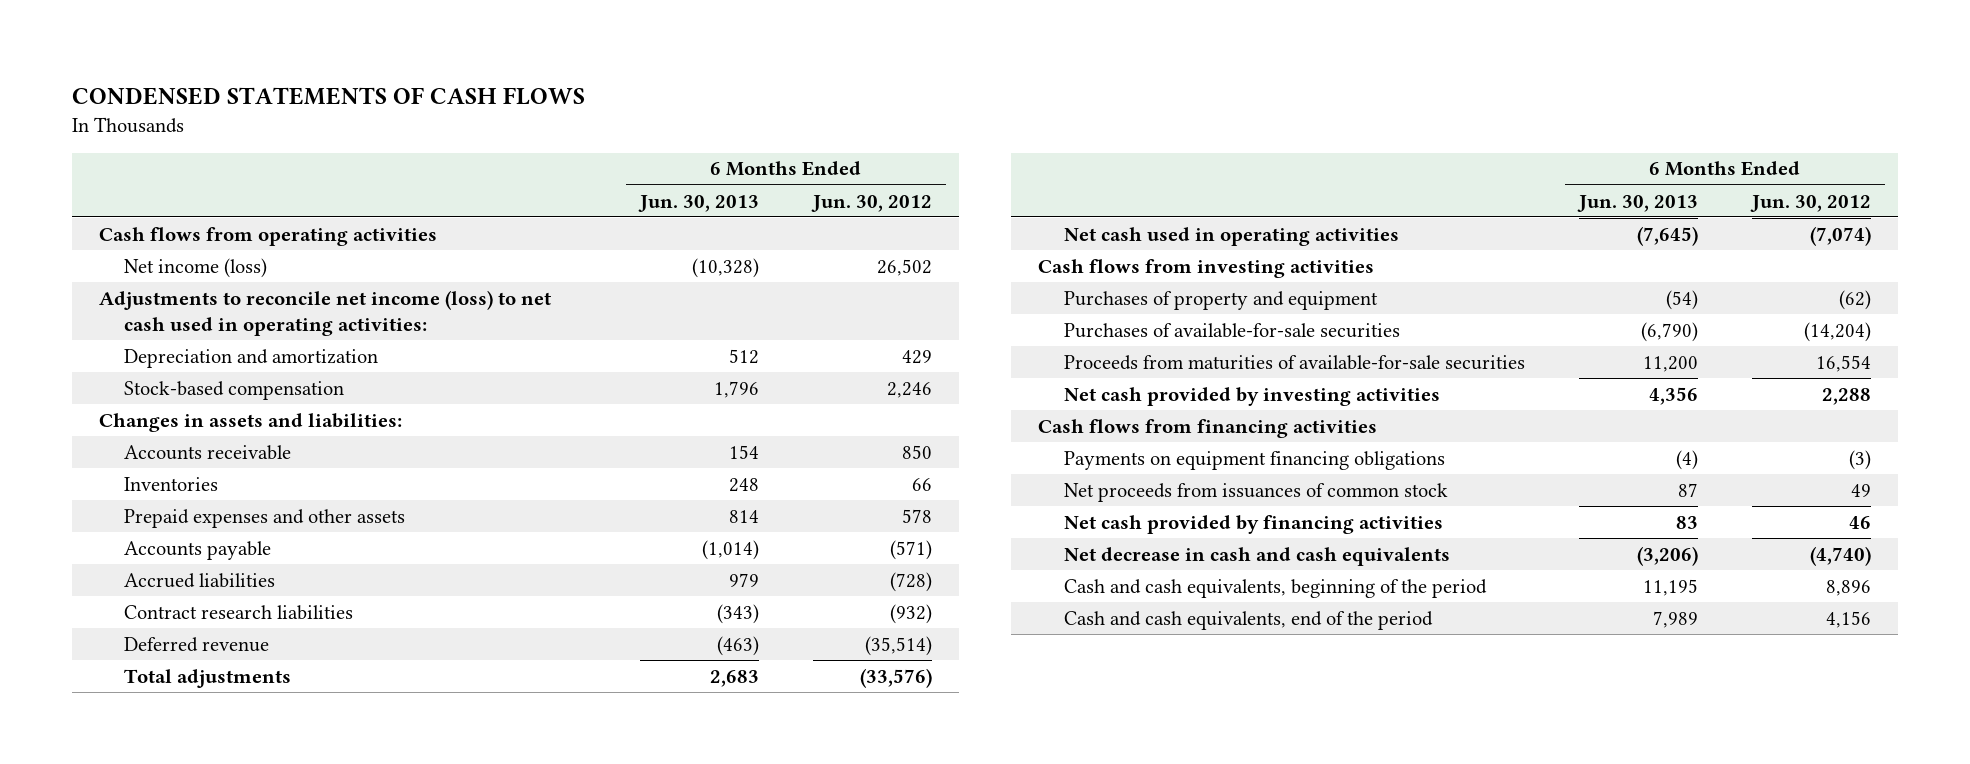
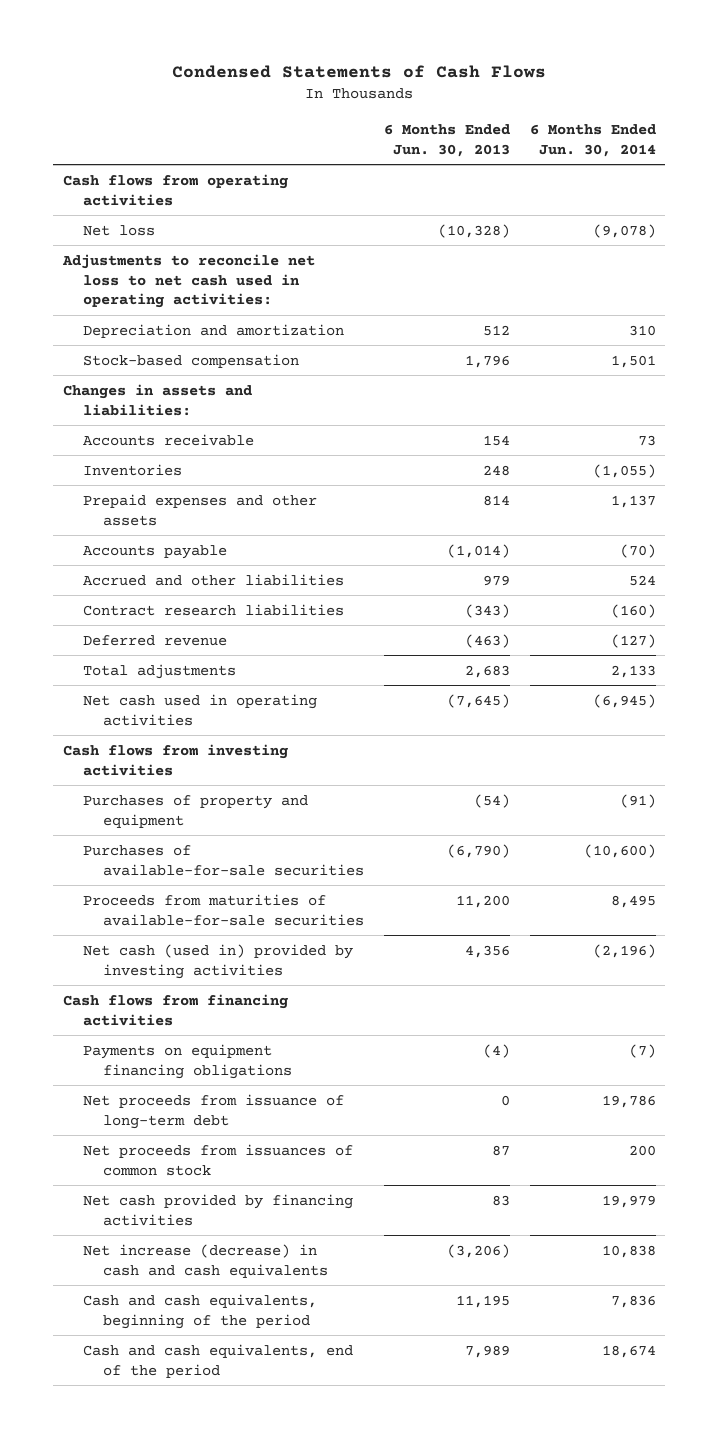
[71,87,585,106] CONDENSED STATEMENTS OF CASH FLOWS -> [172,65,547,79] Condensed Statements of Cash Flows
[811,194,933,212] Jun. 30, 2012 -> none
none -> [529,123,656,157] 6 Months Ended Jun. 30, 2014
[124,257,268,278] Net income (loss) -> [82,224,155,236] Net loss
[99,289,552,336] Adjustments to reconcile net income (loss) to net cash used in operating activities: -> [61,253,315,309] Adjustments to reconcile net loss to net cash used in operating activities:
[124,572,276,588] Accrued liabilities -> [82,573,344,586] Accrued and other liabilities
[1063,386,1440,406] Net cash provided by investing activities -> [82,943,353,979] Net cash (used in) provided by investing activities
none -> [82,1093,344,1129] Net proceeds from issuance of long-term debt
[1063,546,1450,566] Net decrease in cash and cash equivalents -> [82,1243,329,1278] Net increase (decrease) in cash and cash equivalents

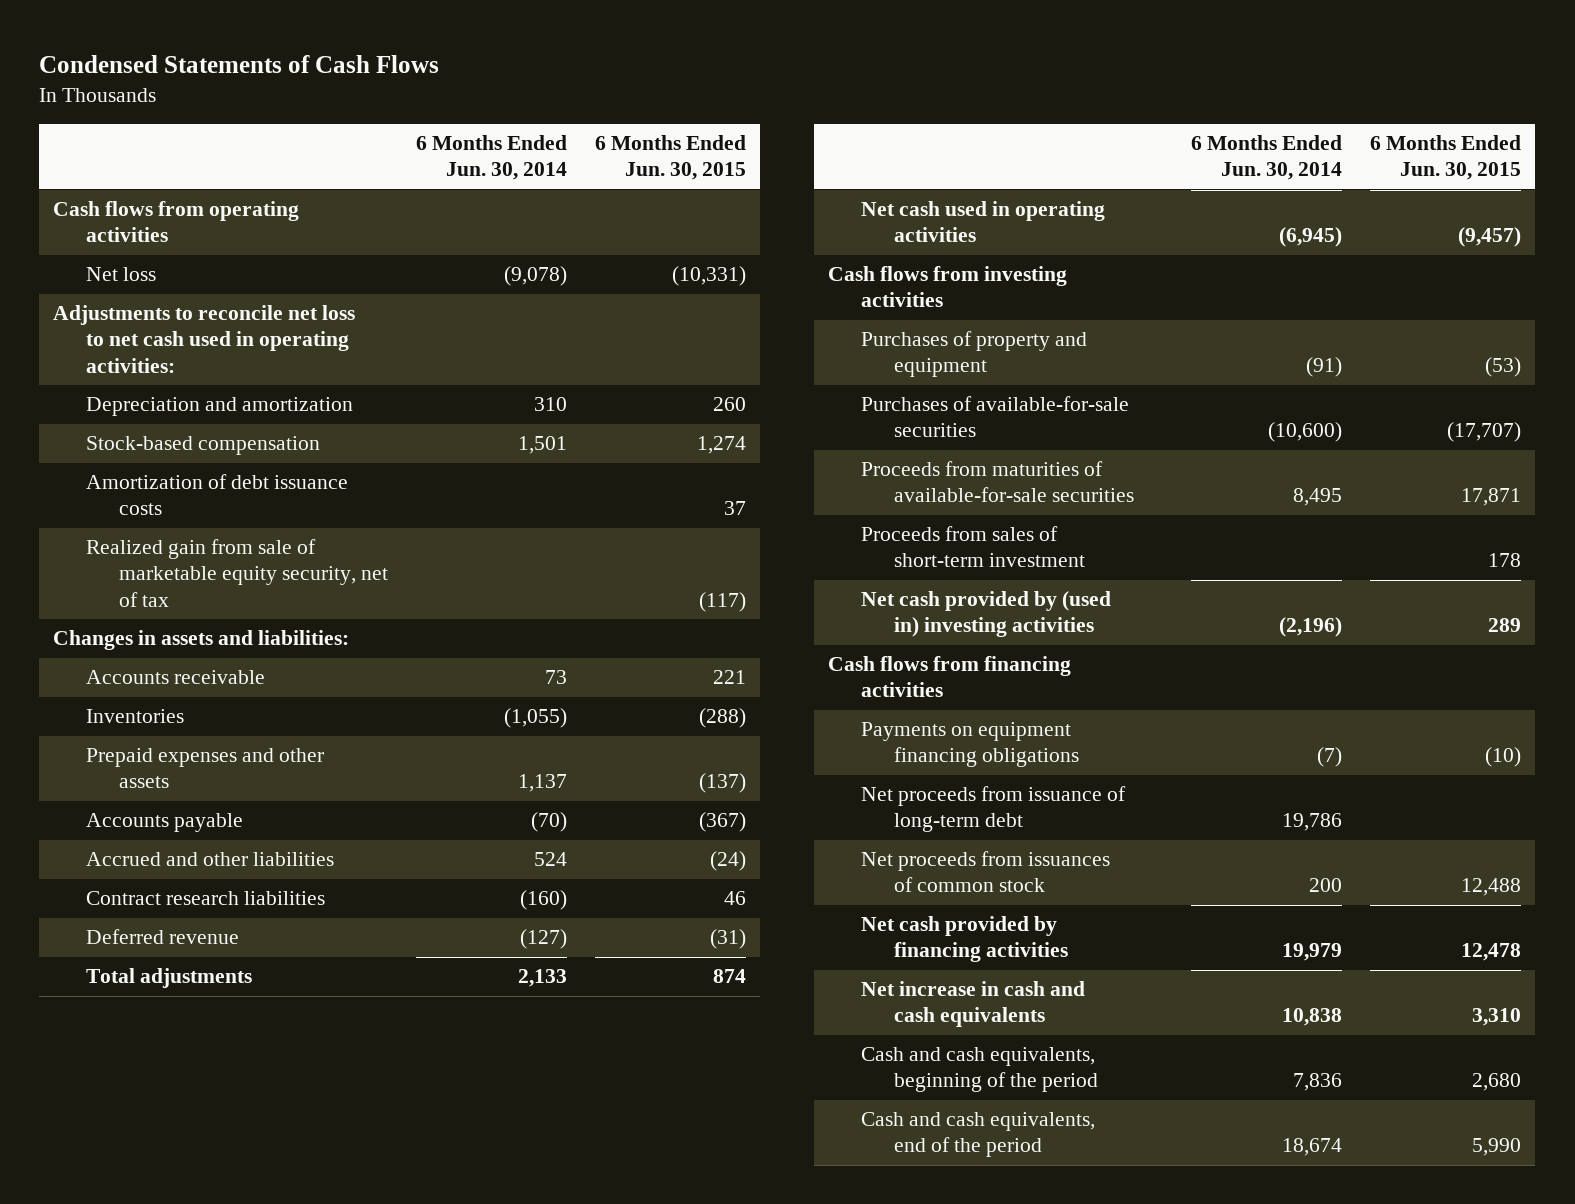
[383,123,510,157] 6 Months Ended Jun. 30, 2013 -> none
none -> [595,135,747,181] 6 Months Ended Jun. 30, 2015
none -> [86,474,349,516] Amortization of debt issuance costs
none -> [86,539,389,607] Realized gain from sale of marketable equity security, net of tax
none -> [861,526,1086,568] Proceeds from sales of short-term investment
[82,943,353,979] Net cash (used in) provided by investing activities -> [861,591,1112,638] Net cash provided by (used in) investing activities
[82,1243,329,1278] Net increase (decrease) in cash and cash equivalents -> [861,981,1086,1028] Net increase in cash and cash equivalents

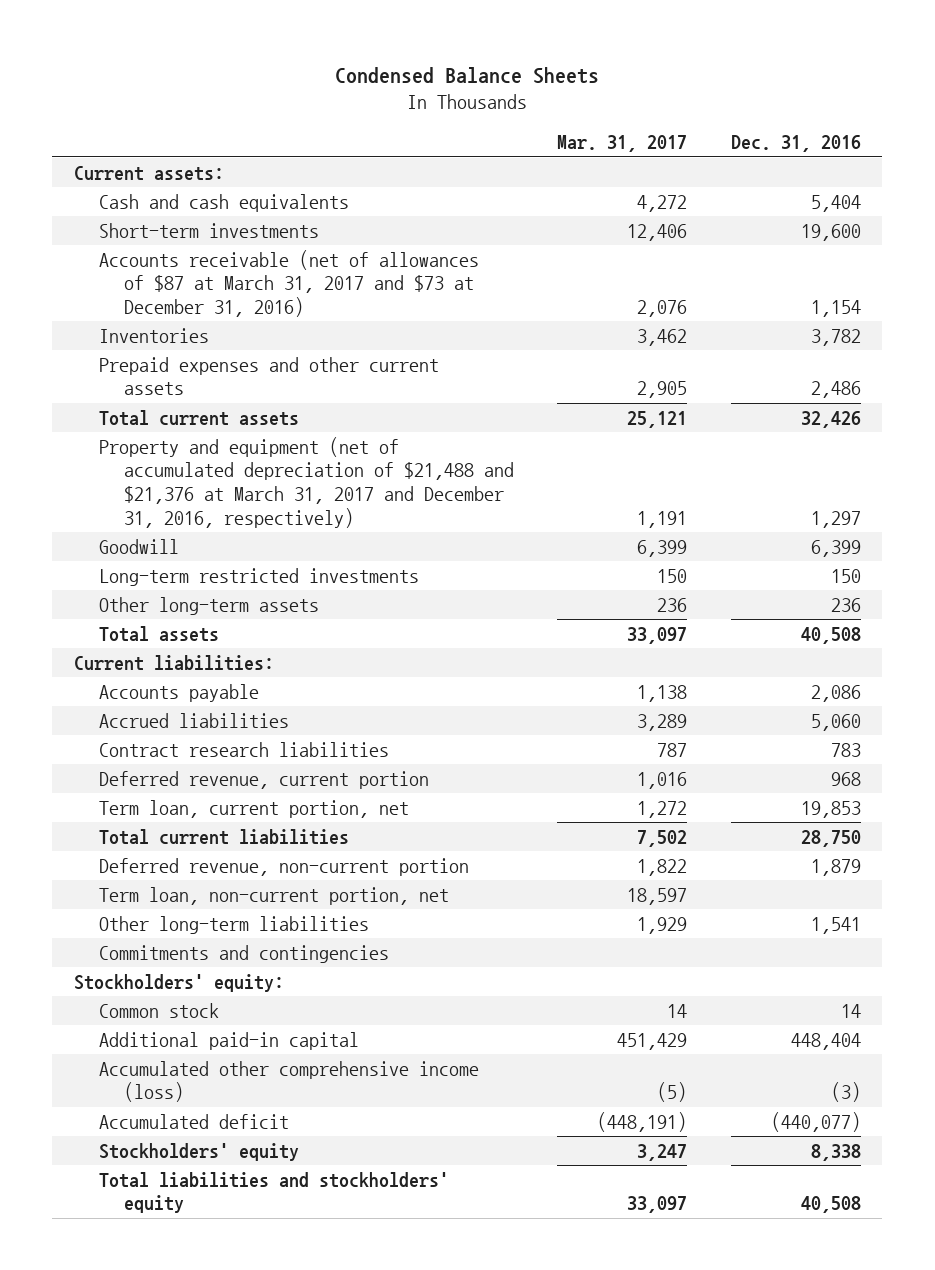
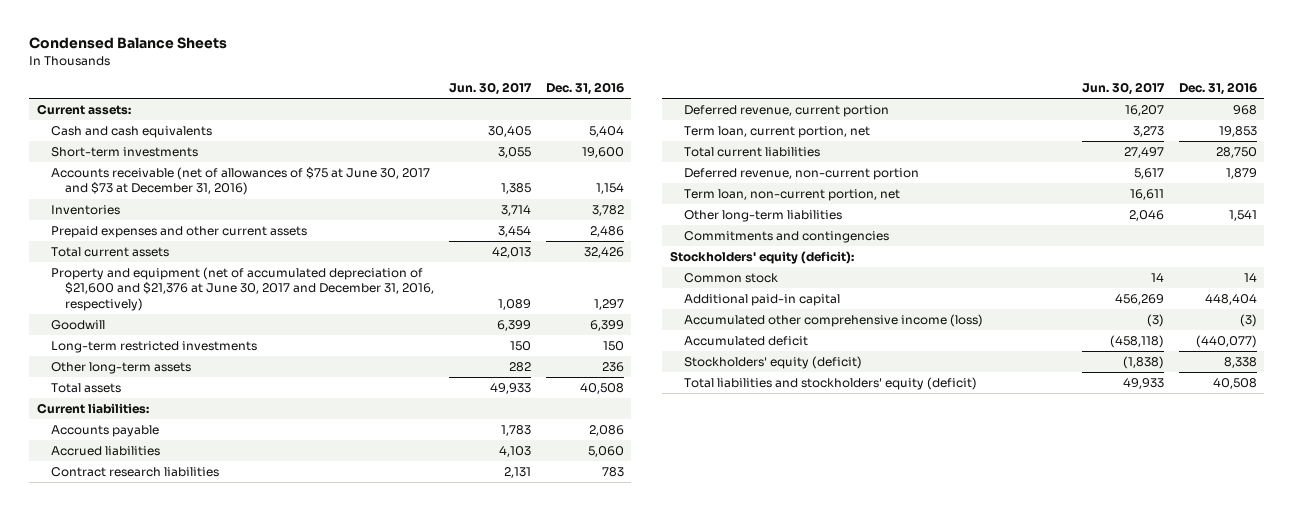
[557,135,688,153] Mar. 31, 2017 -> none
none -> [448,81,532,95] Jun. 30, 2017
[99,249,480,318] Accounts receivable (net of allowances of $87 at March 31, 2017 and $73 at December 31, 2016) -> [50,167,430,196] Accounts receivable (net of allowances of $75 at June 30, 2017 and $73 at December 31, 2016)
[99,436,515,528] Property and equipment (net of accumulated depreciation of $21,488 and $21,376 at March 31, 2017 and December 31, 2016, respectively) -> [50,267,434,311] Property and equipment (net of accumulated depreciation of $21,600 and $21,376 at June 30, 2017 and December 31, 2016, respectively)
[74,973,285,992] Stockholders' equity: -> [669,251,854,265] Stockholders' equity (deficit):
[99,1142,300,1161] Stockholders' equity -> [683,356,862,370] Stockholders' equity (deficit)
[99,1171,450,1214] Total liabilities and stockholders' equity -> [683,377,977,391] Total liabilities and stockholders' equity (deficit)

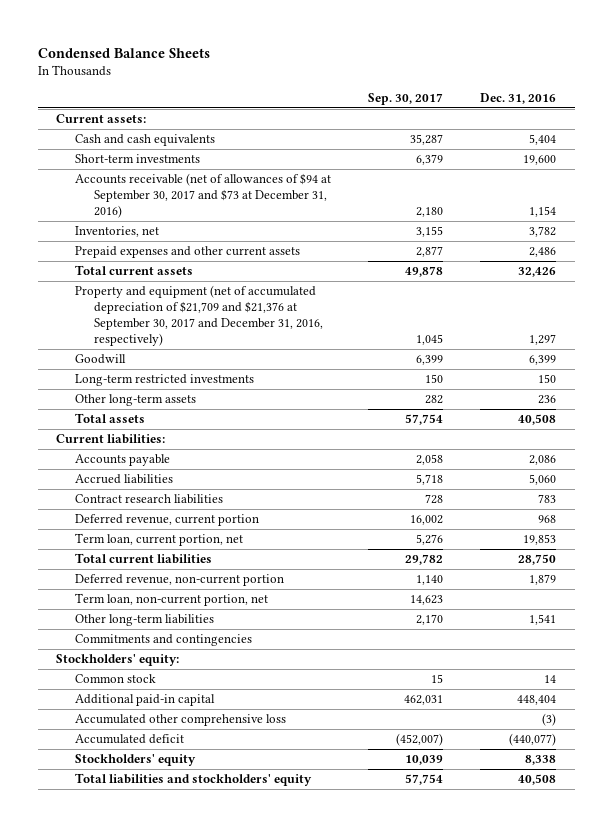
[448,81,532,95] Jun. 30, 2017 -> none
none -> [368,92,444,105] Sep. 30, 2017
[50,167,430,196] Accounts receivable (net of allowances of $75 at June 30, 2017 and $73 at December 31, 2016) -> [75,173,332,219] Accounts receivable (net of allowances of $94 at September 30, 2017 and $73 at December 31, 2016)
[50,205,120,216] Inventories -> [75,226,160,238] Inventories, net
[50,267,434,311] Property and equipment (net of accumulated depreciation of $21,600 and $21,376 at June 30, 2017 and December 31, 2016, respectively) -> [75,285,324,346] Property and equipment (net of accumulated depreciation of $21,709 and $21,376 at September 30, 2017 and December 31, 2016, respectively)
[669,251,854,265] Stockholders' equity (deficit): -> [56,654,180,667] Stockholders' equity:
[683,314,983,328] Accumulated other comprehensive income (loss) -> [75,714,287,727] Accumulated other comprehensive loss
[683,356,862,370] Stockholders' equity (deficit) -> [75,754,197,767] Stockholders' equity
[683,377,977,391] Total liabilities and stockholders' equity (deficit) -> [75,773,313,787] Total liabilities and stockholders' equity

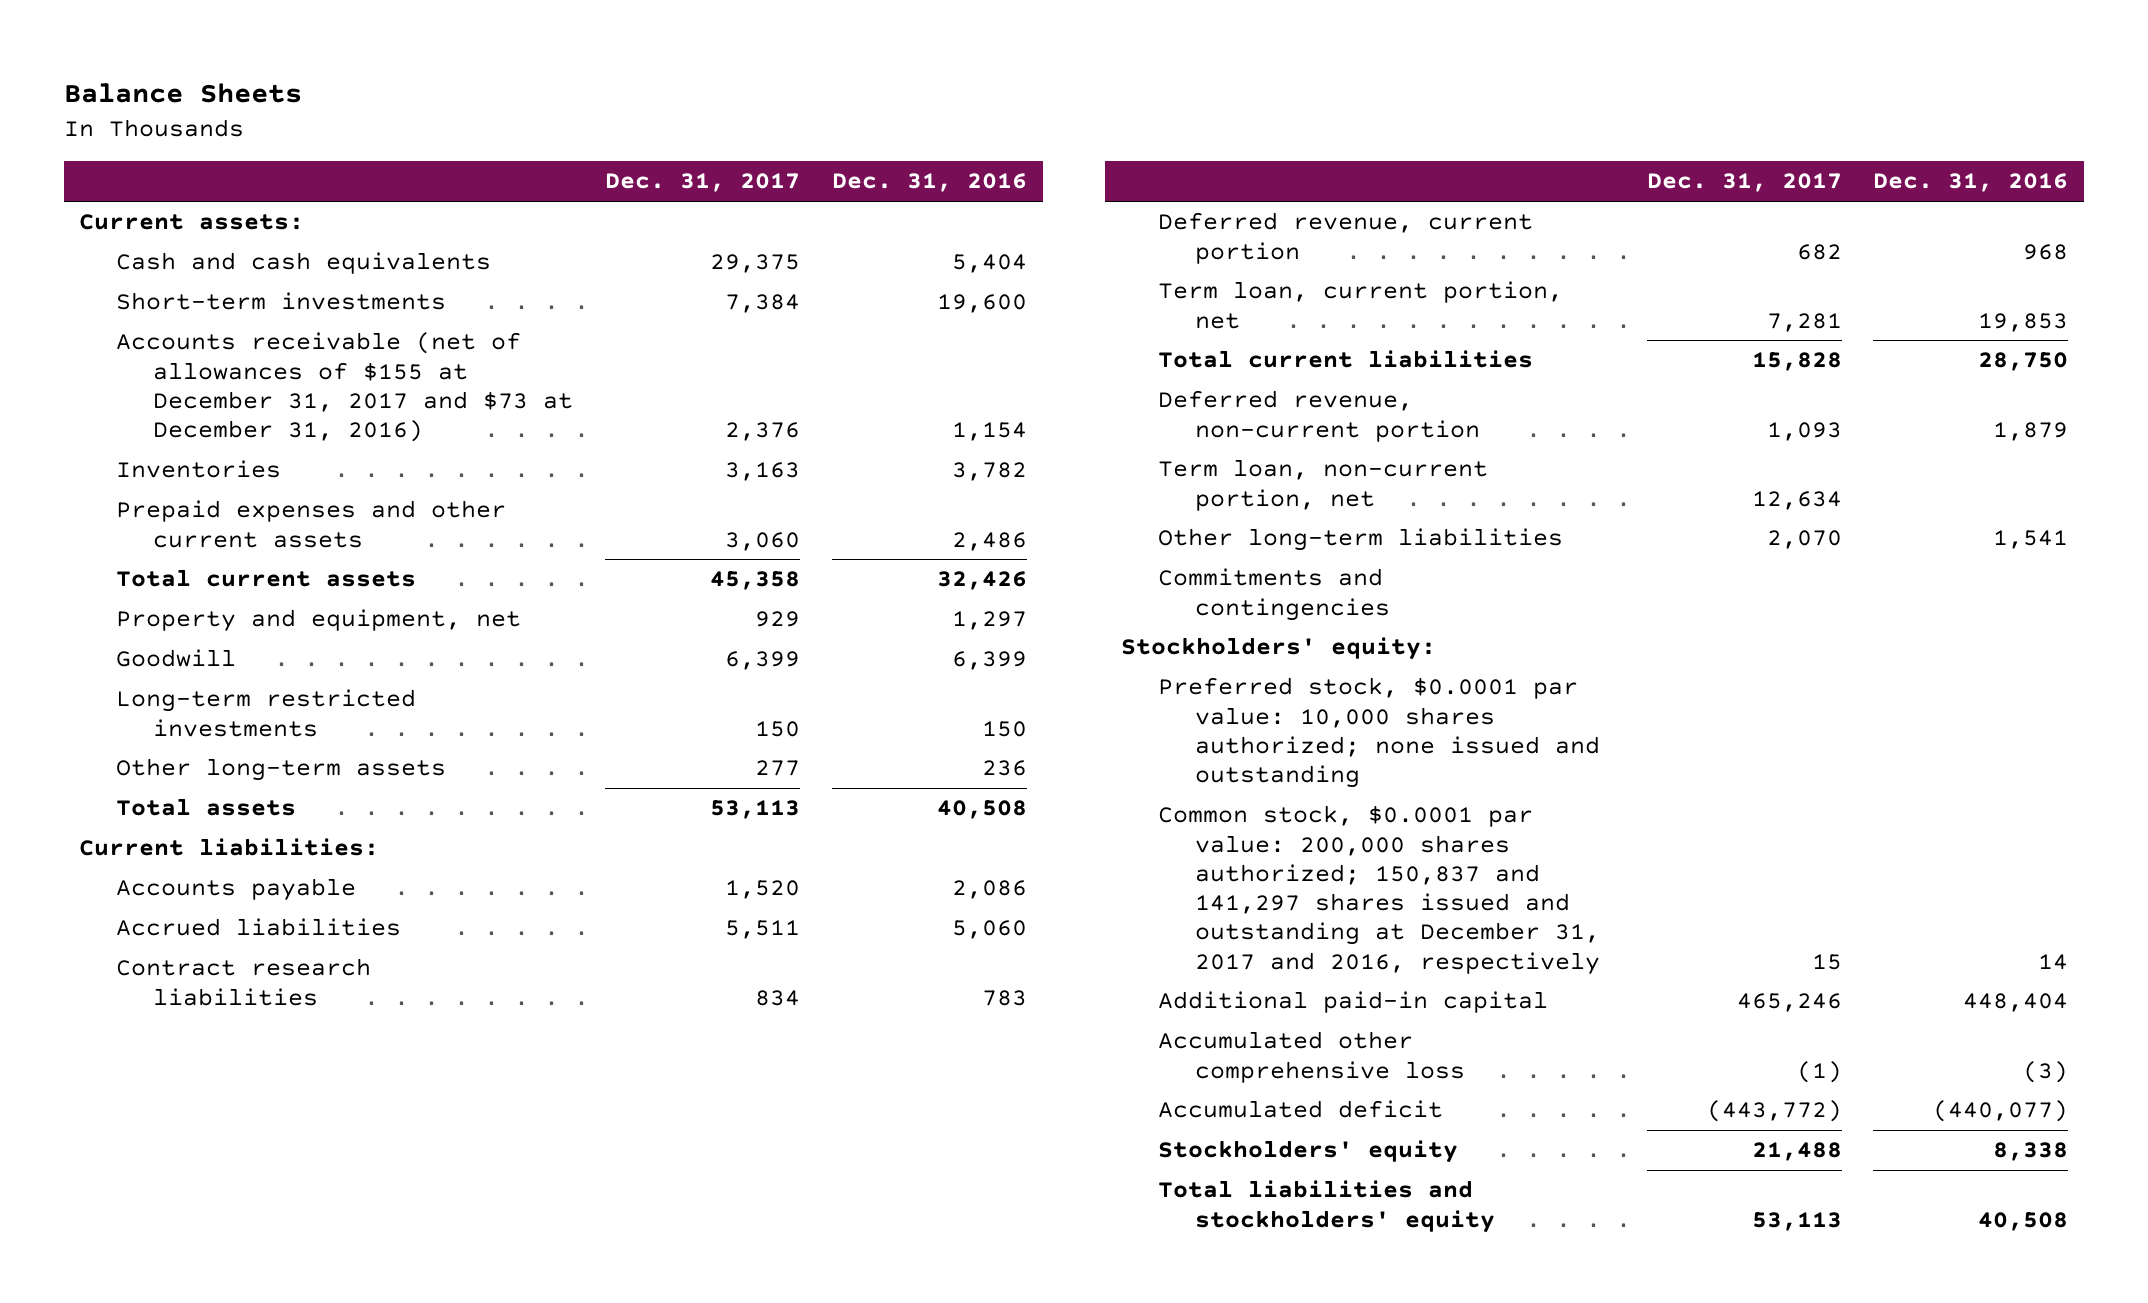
[37,47,210,58] Condensed Balance Sheets -> [63,83,302,104] Balance Sheets
[368,92,444,105] Sep. 30, 2017 -> none
none -> [605,173,801,193] Dec. 31, 2017
[75,173,332,219] Accounts receivable (net of allowances of $94 at September 30, 2017 and $73 at December 31, 2016) -> [116,332,574,443] Accounts receivable (net of allowances of $155 at December 31, 2017 and $73 at December 31, 2016)
[75,226,160,238] Inventories, net -> [116,460,282,479] Inventories
[75,285,324,346] Property and equipment (net of accumulated depreciation of $21,709 and $21,376 at September 30, 2017 and December 31, 2016, respectively) -> [116,609,522,633] Property and equipment, net
none -> [1157,677,1600,789] Preferred stock, $0.0001 par value: 10,000 shares authorized; none issued and outstanding
[75,674,157,684] Common stock -> [1157,805,1600,975] Common stock, $0.0001 par value: 200,000 shares authorized; 150,837 and 141,297 shares issued and outstanding at December 31, 2017 and 2016, respectively

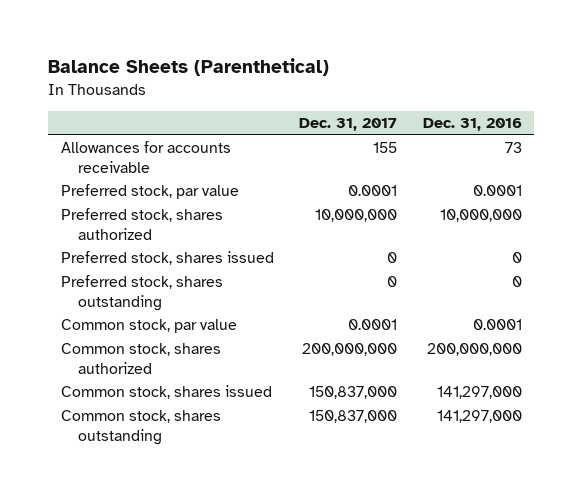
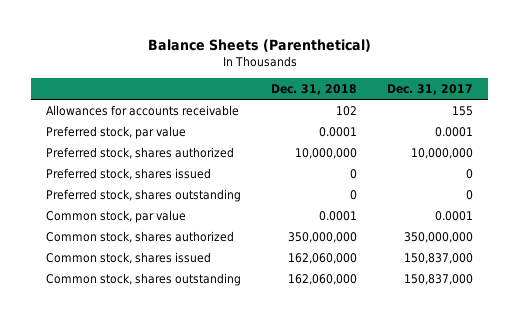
[422,118,522,132] Dec. 31, 2016 -> none
none -> [271,84,358,96] Dec. 31, 2018
[302,343,398,357] 200,000,000 -> [403,231,473,243] 350,000,000

